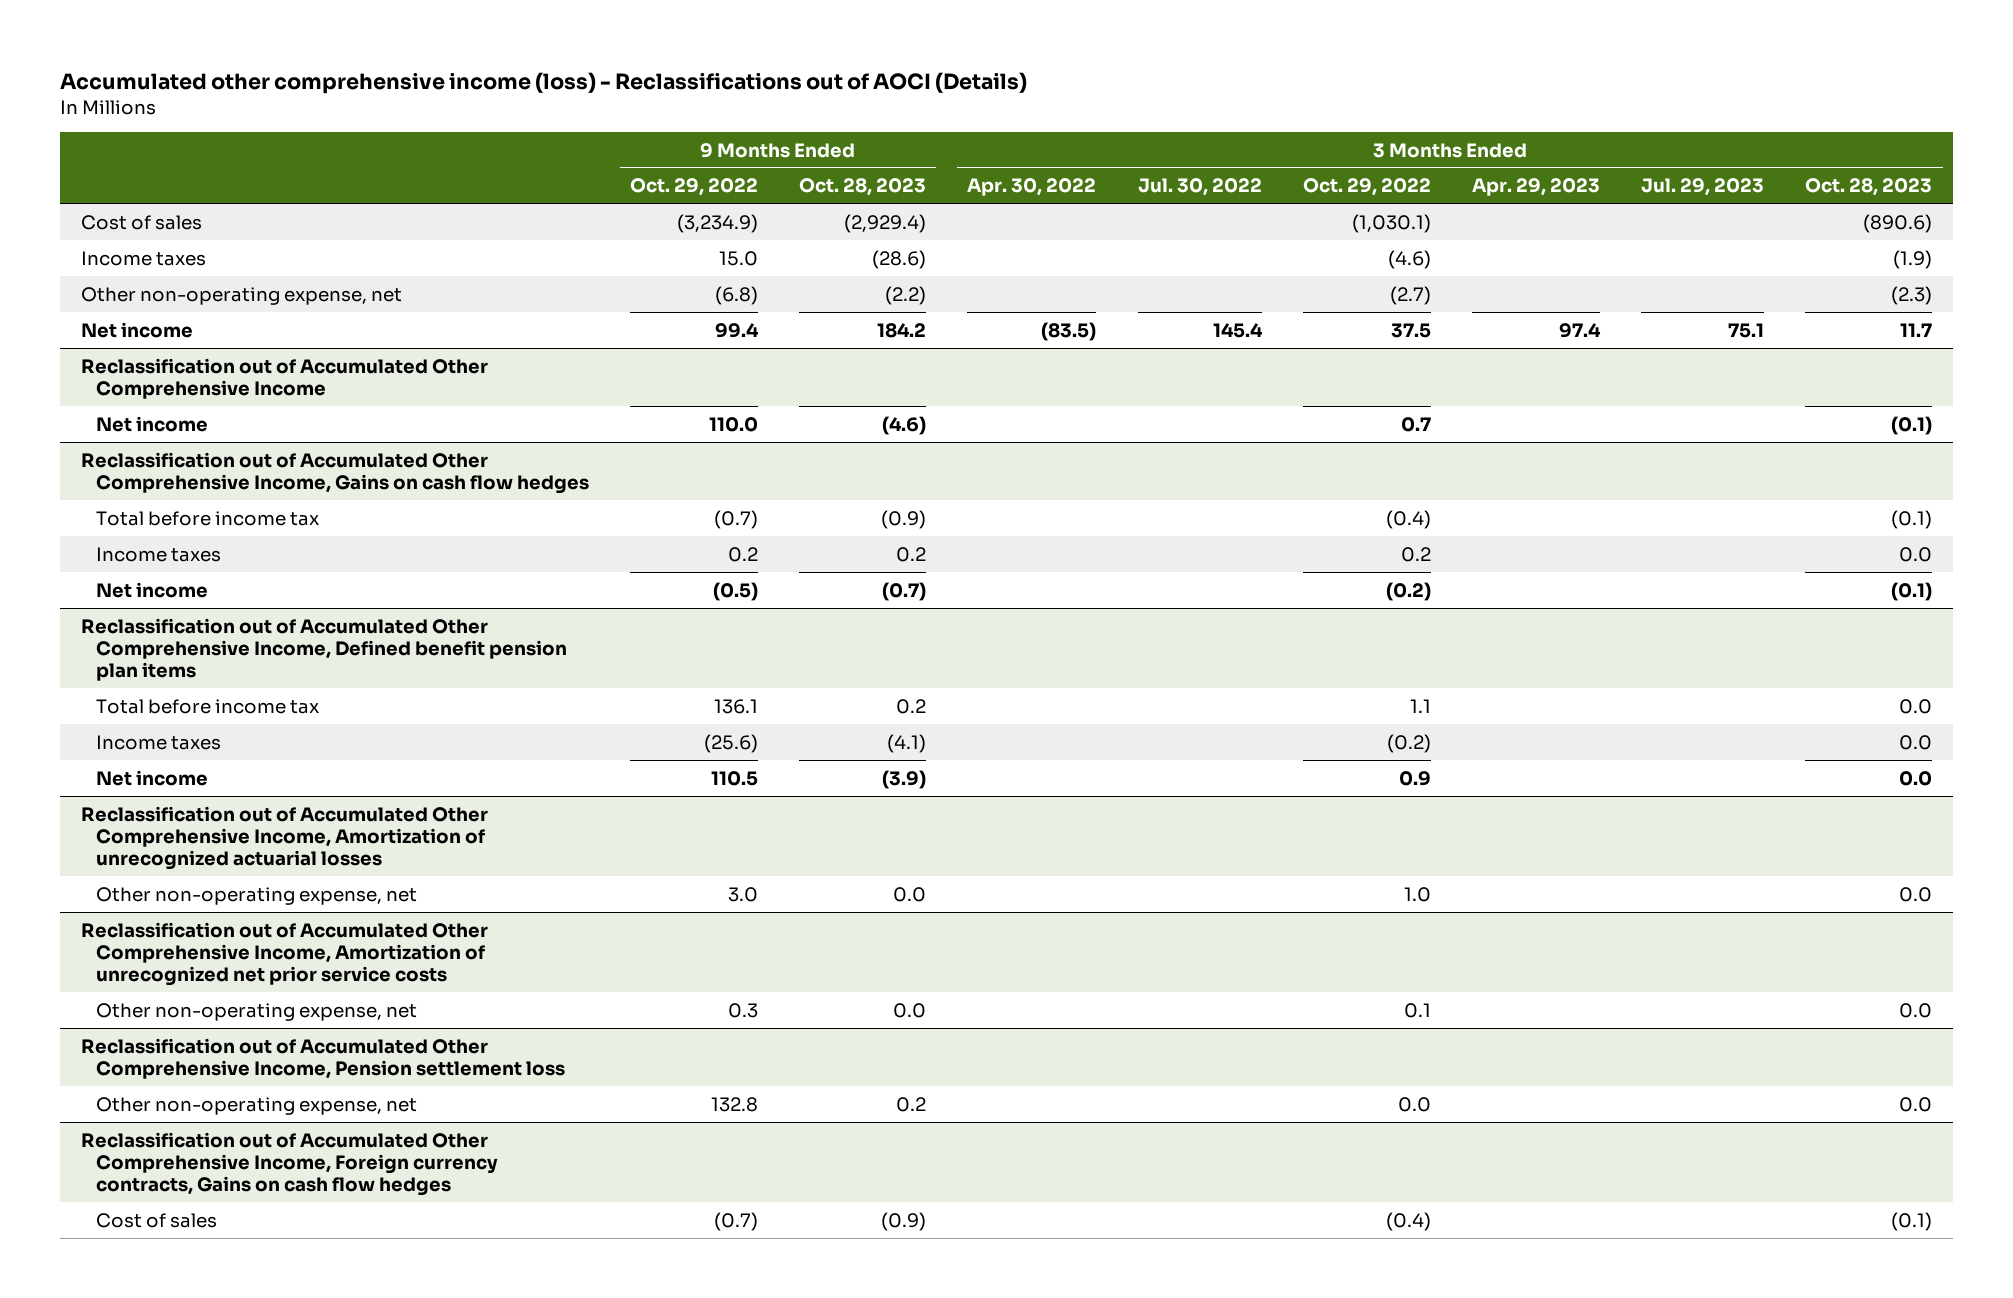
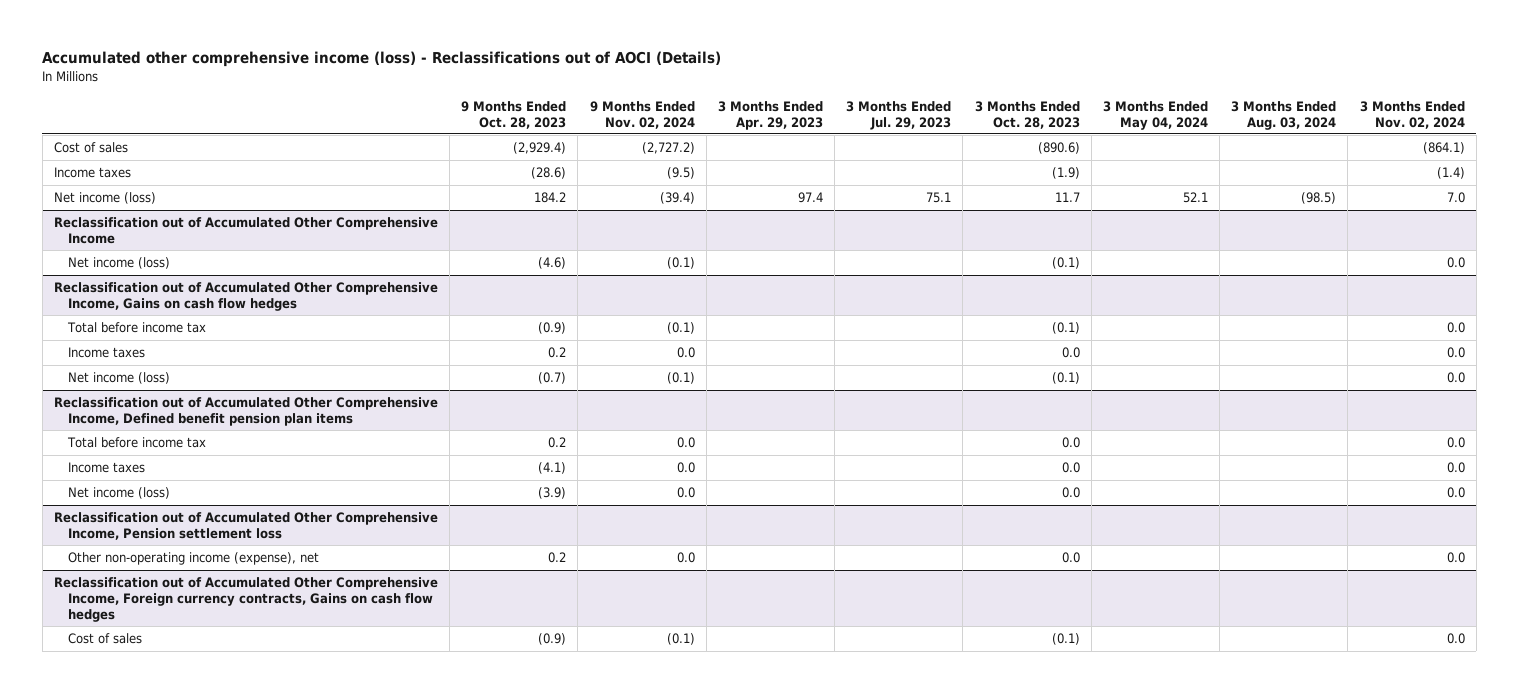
[629,178,758,197] Oct. 29, 2022 -> none
[967,178,1097,197] Apr. 30, 2022 -> none
[1137,178,1262,197] Jul. 30, 2022 -> none
[1302,178,1431,197] Oct. 29, 2022 -> none
none -> [589,100,695,129] 9 Months Ended Nov. 02, 2024
none -> [1102,100,1208,130] 3 Months Ended May 04, 2024
none -> [1231,100,1337,130] 3 Months Ended Aug. 03, 2024
none -> [1359,100,1465,129] 3 Months Ended Nov. 02, 2024
[80,286,402,305] Other non-operating expense, net -> none
[80,321,193,338] Net income -> [53,192,156,205] Net income (loss)
[95,415,208,432] Net income -> [68,257,171,270] Net income (loss)
[95,581,208,598] Net income -> [68,372,171,385] Net income (loss)
[80,805,488,871] Reclassification out of Accumulated Other Comprehensive Income, Amortization of unrecognized actuarial losses -> none
[95,886,417,905] Other non-operating expense, net -> none
[80,921,488,987] Reclassification out of Accumulated Other Comprehensive Income, Amortization of unrecognized net prior service costs -> none
[95,1002,417,1021] Other non-operating expense, net -> none
[95,769,208,786] Net income -> [68,487,171,500] Net income (loss)
[95,1096,417,1115] Other non-operating expense, net -> [68,552,320,566] Other non-operating income (expense), net

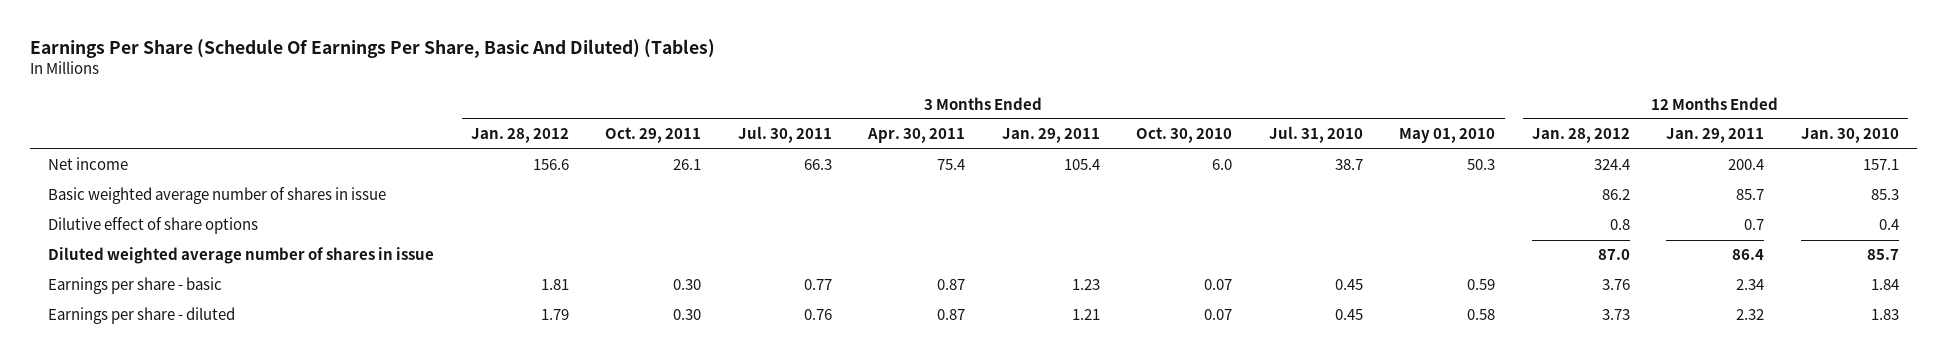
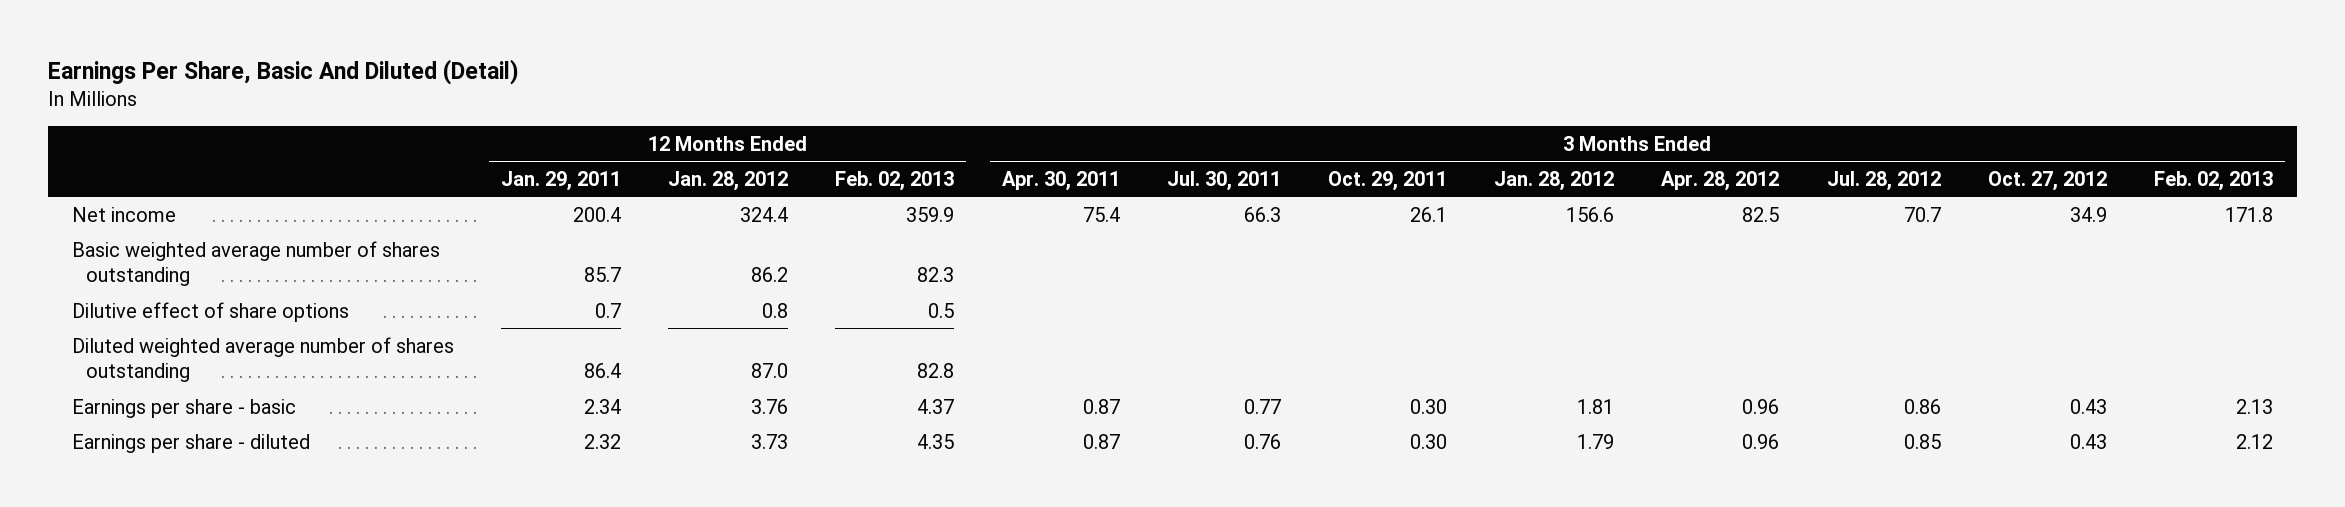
[30,38,716,58] Earnings Per Share (Schedule Of Earnings Per Share, Basic And Diluted) (Tables) -> [47,58,519,85] Earnings Per Share, Basic And Diluted (Detail)
[1001,128,1100,144] Jan. 29, 2011 -> none
[1136,127,1233,144] Oct. 30, 2010 -> none
[1268,126,1363,144] Jul. 31, 2010 -> none
[1399,128,1496,144] May 01, 2010 -> none
[1800,128,1899,144] Jan. 30, 2010 -> none
none -> [835,170,955,191] Feb. 02, 2013
none -> [1661,170,1780,191] Apr. 28, 2012
none -> [1826,170,1941,191] Jul. 28, 2012
none -> [1987,170,2107,191] Oct. 27, 2012
none -> [2154,170,2274,191] Feb. 02, 2013
[48,187,387,205] Basic weighted average number of shares in issue -> [71,240,440,287] Basic weighted average number of shares outstanding
[48,247,435,265] Diluted weighted average number of shares in issue -> [71,336,454,383] Diluted weighted average number of shares outstanding

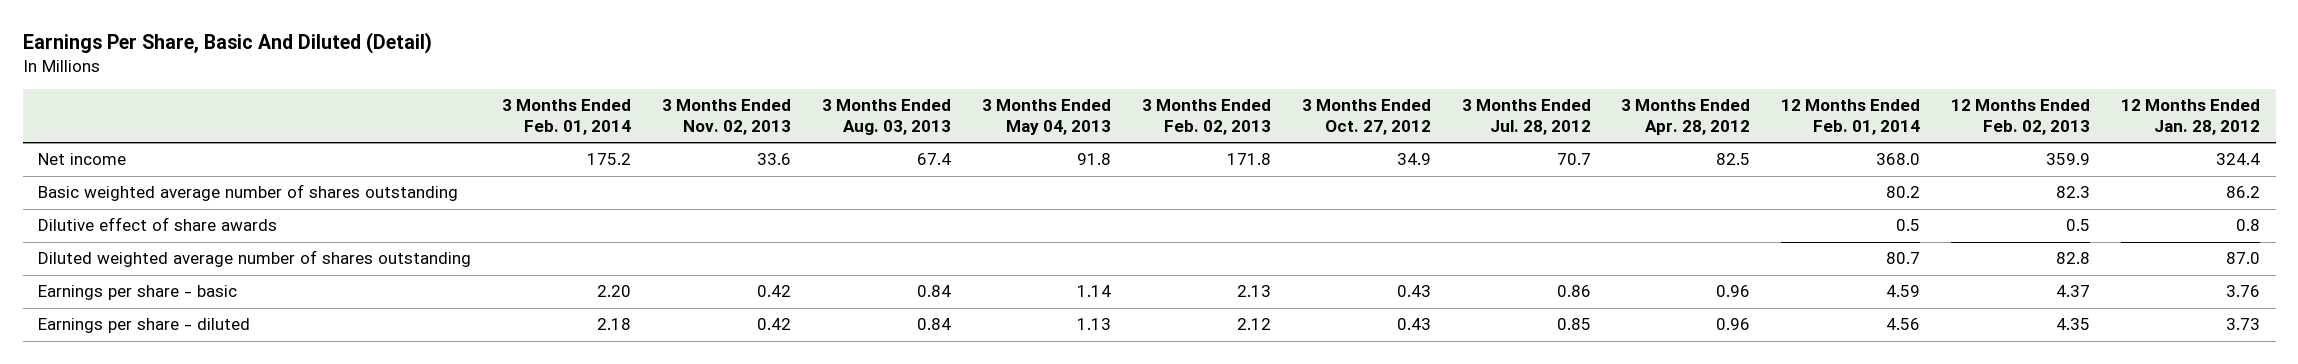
[500,170,621,191] Jan. 29, 2011 -> none
[1001,170,1120,191] Apr. 30, 2011 -> none
[1166,170,1281,191] Jul. 30, 2011 -> none
[1328,170,1448,191] Oct. 29, 2011 -> none
[1494,170,1615,191] Jan. 28, 2012 -> none
none -> [502,99,632,135] 3 Months Ended Feb. 01, 2014
none -> [662,99,792,135] 3 Months Ended Nov. 02, 2013
none -> [821,99,951,135] 3 Months Ended Aug. 03, 2013
none -> [981,99,1111,135] 3 Months Ended May 04, 2013
none -> [1781,99,1921,135] 12 Months Ended Feb. 01, 2014
[71,301,349,322] Dilutive effect of share options -> [38,217,278,232] Dilutive effect of share awards

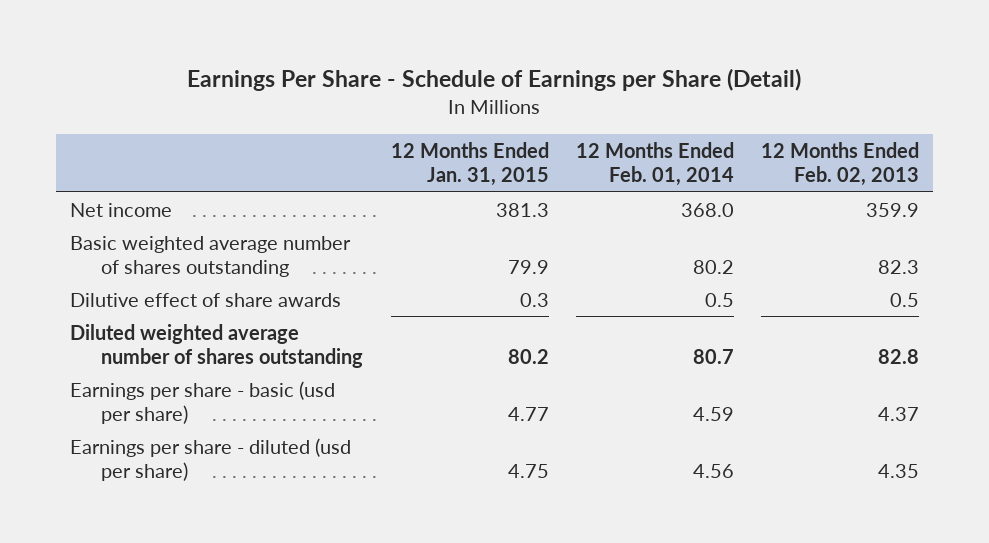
[22,32,432,55] Earnings Per Share, Basic And Diluted (Detail) -> [187,68,802,92] Earnings Per Share - Schedule of Earnings per Share (Detail)
[502,99,632,135] 3 Months Ended Feb. 01, 2014 -> none
[662,99,792,135] 3 Months Ended Nov. 02, 2013 -> none
[821,99,951,135] 3 Months Ended Aug. 03, 2013 -> none
[981,99,1111,135] 3 Months Ended May 04, 2013 -> none
[1141,99,1271,135] 3 Months Ended Feb. 02, 2013 -> none
[1301,99,1431,135] 3 Months Ended Oct. 27, 2012 -> none
[1461,99,1591,135] 3 Months Ended Jul. 28, 2012 -> none
[1621,99,1751,135] 3 Months Ended Apr. 28, 2012 -> none
[2121,99,2261,135] 12 Months Ended Jan. 28, 2012 -> none
none -> [390,141,549,187] 12 Months Ended Jan. 31, 2015
[38,285,238,301] Earnings per share - basic -> [69,380,335,425] Earnings per share - basic (usd per share)
[38,318,251,334] Earnings per share - diluted -> [69,437,351,482] Earnings per share - diluted (usd per share)

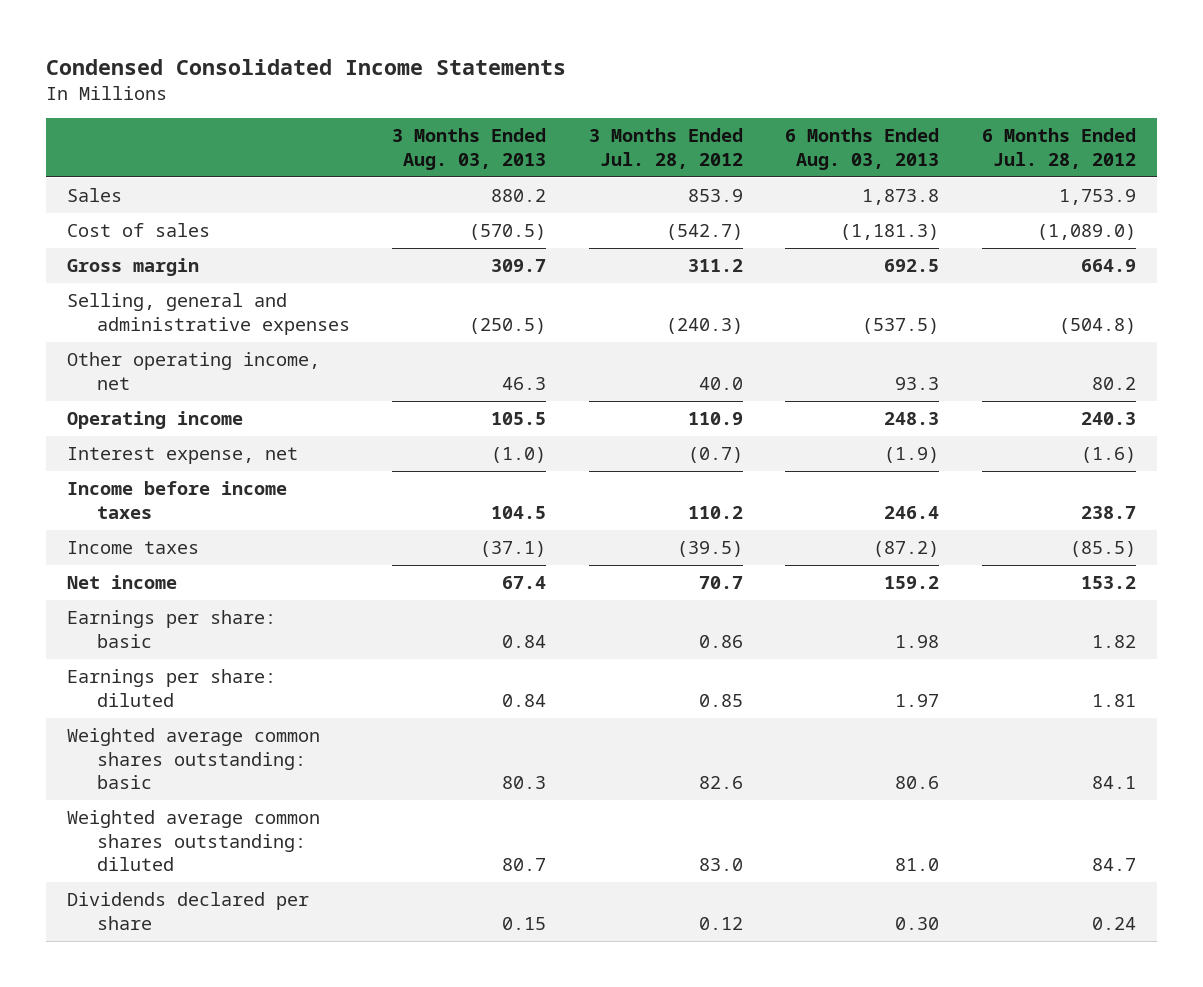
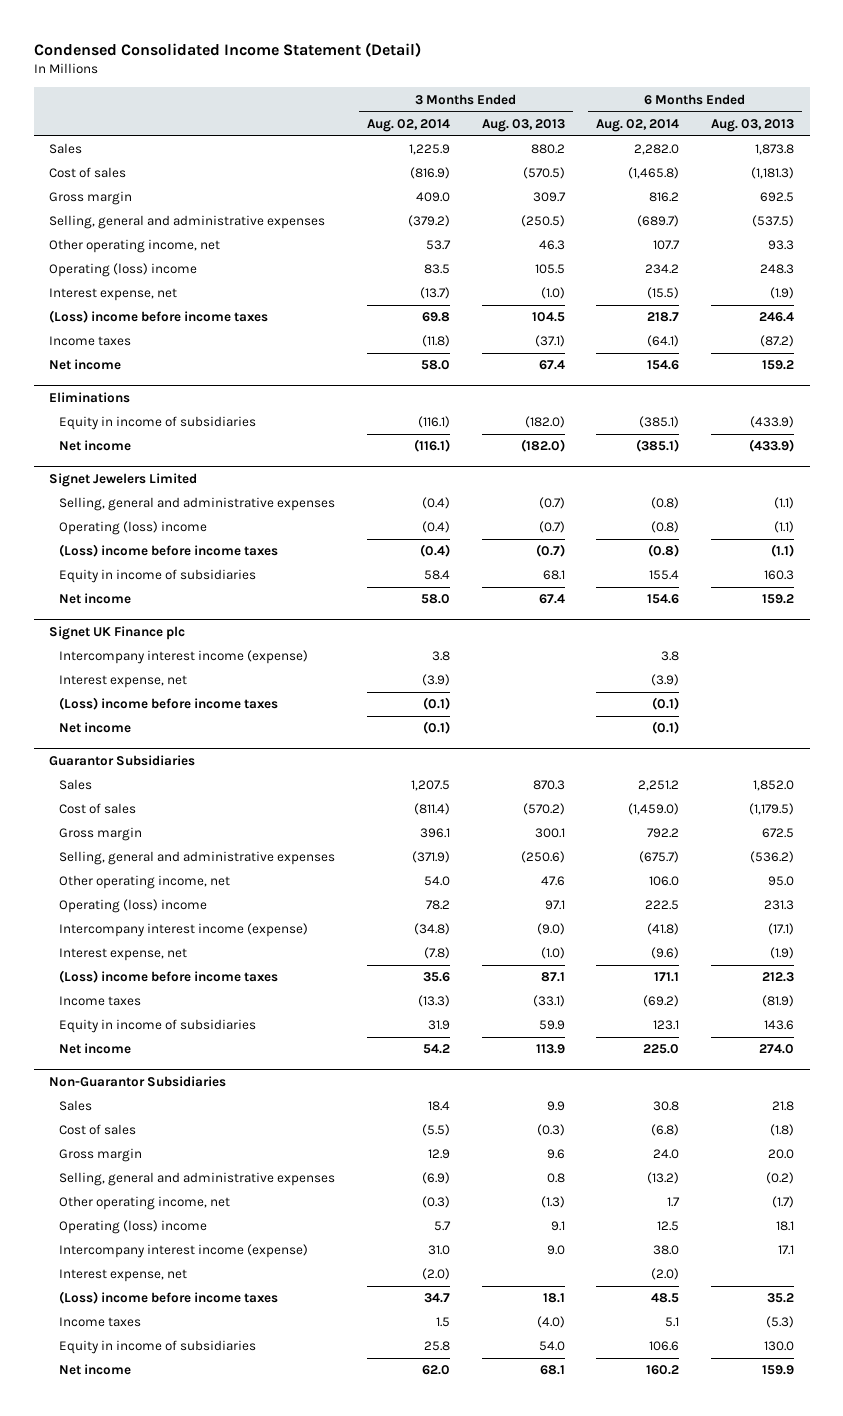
[45,58,566,75] Condensed Consolidated Income Statements -> [33,41,421,57] Condensed Consolidated Income Statement (Detail)
[588,128,743,169] 3 Months Ended Jul. 28, 2012 -> none
[981,128,1136,169] 6 Months Ended Jul. 28, 2012 -> none
none -> [366,118,450,132] Aug. 02, 2014
none -> [596,118,680,132] Aug. 02, 2014
[67,411,244,430] Operating income -> [49,263,198,278] Operating (loss) income
[67,481,288,519] Income before income taxes -> [49,310,269,324] (Loss) income before income taxes
[67,610,277,648] Earnings per share: basic -> none
[67,669,277,707] Earnings per share: diluted -> none
[67,728,321,789] Weighted average common shares outstanding: basic -> none
[67,810,321,871] Weighted average common shares outstanding: diluted -> none
[67,892,310,930] Dividends declared per share -> none
none -> [49,392,131,404] Eliminations
none -> [59,416,257,431] Equity in income of subsidiaries
none -> [59,440,132,452] Net income
none -> [49,473,198,488] Signet Jewelers Limited
none -> [59,497,336,512] Selling, general and administrative expenses
none -> [59,521,208,536] Operating (loss) income
none -> [59,544,279,558] (Loss) income before income taxes
none -> [59,569,257,584] Equity in income of subsidiaries
none -> [59,593,132,605] Net income
none -> [49,626,186,641] Signet UK Finance plc
none -> [59,650,309,665] Intercompany interest income (expense)
none -> [59,675,188,689] Interest expense, net
none -> [59,697,279,711] (Loss) income before income taxes
none -> [59,722,132,734] Net income
none -> [49,755,196,767] Guarantor Subsidiaries
none -> [59,779,93,791] Sales
none -> [59,803,137,815] Cost of sales
none -> [59,827,143,842] Gross margin
none -> [59,851,336,866] Selling, general and administrative expenses
none -> [59,875,231,890] Other operating income, net
none -> [59,899,208,914] Operating (loss) income
none -> [59,923,309,938] Intercompany interest income (expense)
none -> [59,948,188,962] Interest expense, net
none -> [59,970,279,984] (Loss) income before income taxes
none -> [59,996,142,1007] Income taxes
none -> [59,1019,257,1034] Equity in income of subsidiaries
none -> [59,1043,132,1055] Net income
none -> [49,1076,227,1088] Non-Guarantor Subsidiaries
none -> [59,1100,93,1112] Sales
none -> [59,1124,137,1136] Cost of sales
none -> [59,1148,143,1163] Gross margin
none -> [59,1172,336,1187] Selling, general and administrative expenses
none -> [59,1196,231,1211] Other operating income, net
none -> [59,1220,208,1235] Operating (loss) income
none -> [59,1244,309,1259] Intercompany interest income (expense)
none -> [59,1269,188,1283] Interest expense, net
none -> [59,1291,279,1305] (Loss) income before income taxes
none -> [59,1317,142,1328] Income taxes
none -> [59,1340,257,1355] Equity in income of subsidiaries
none -> [59,1364,132,1376] Net income

